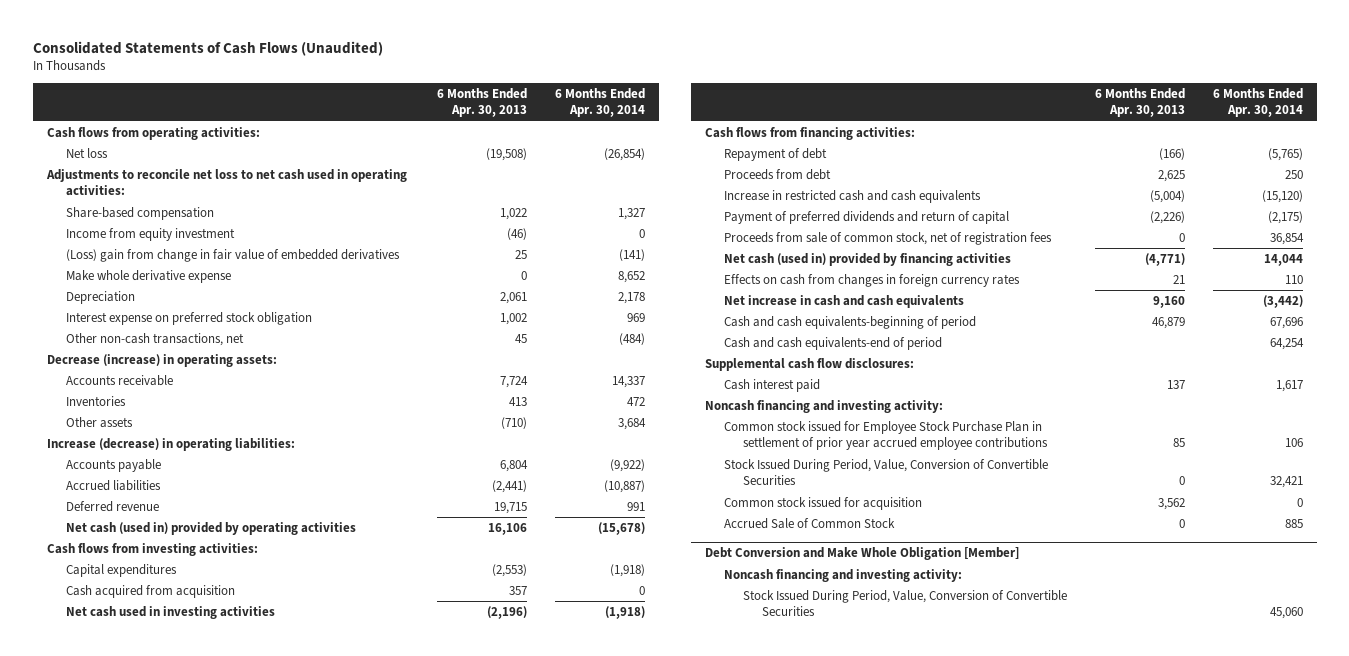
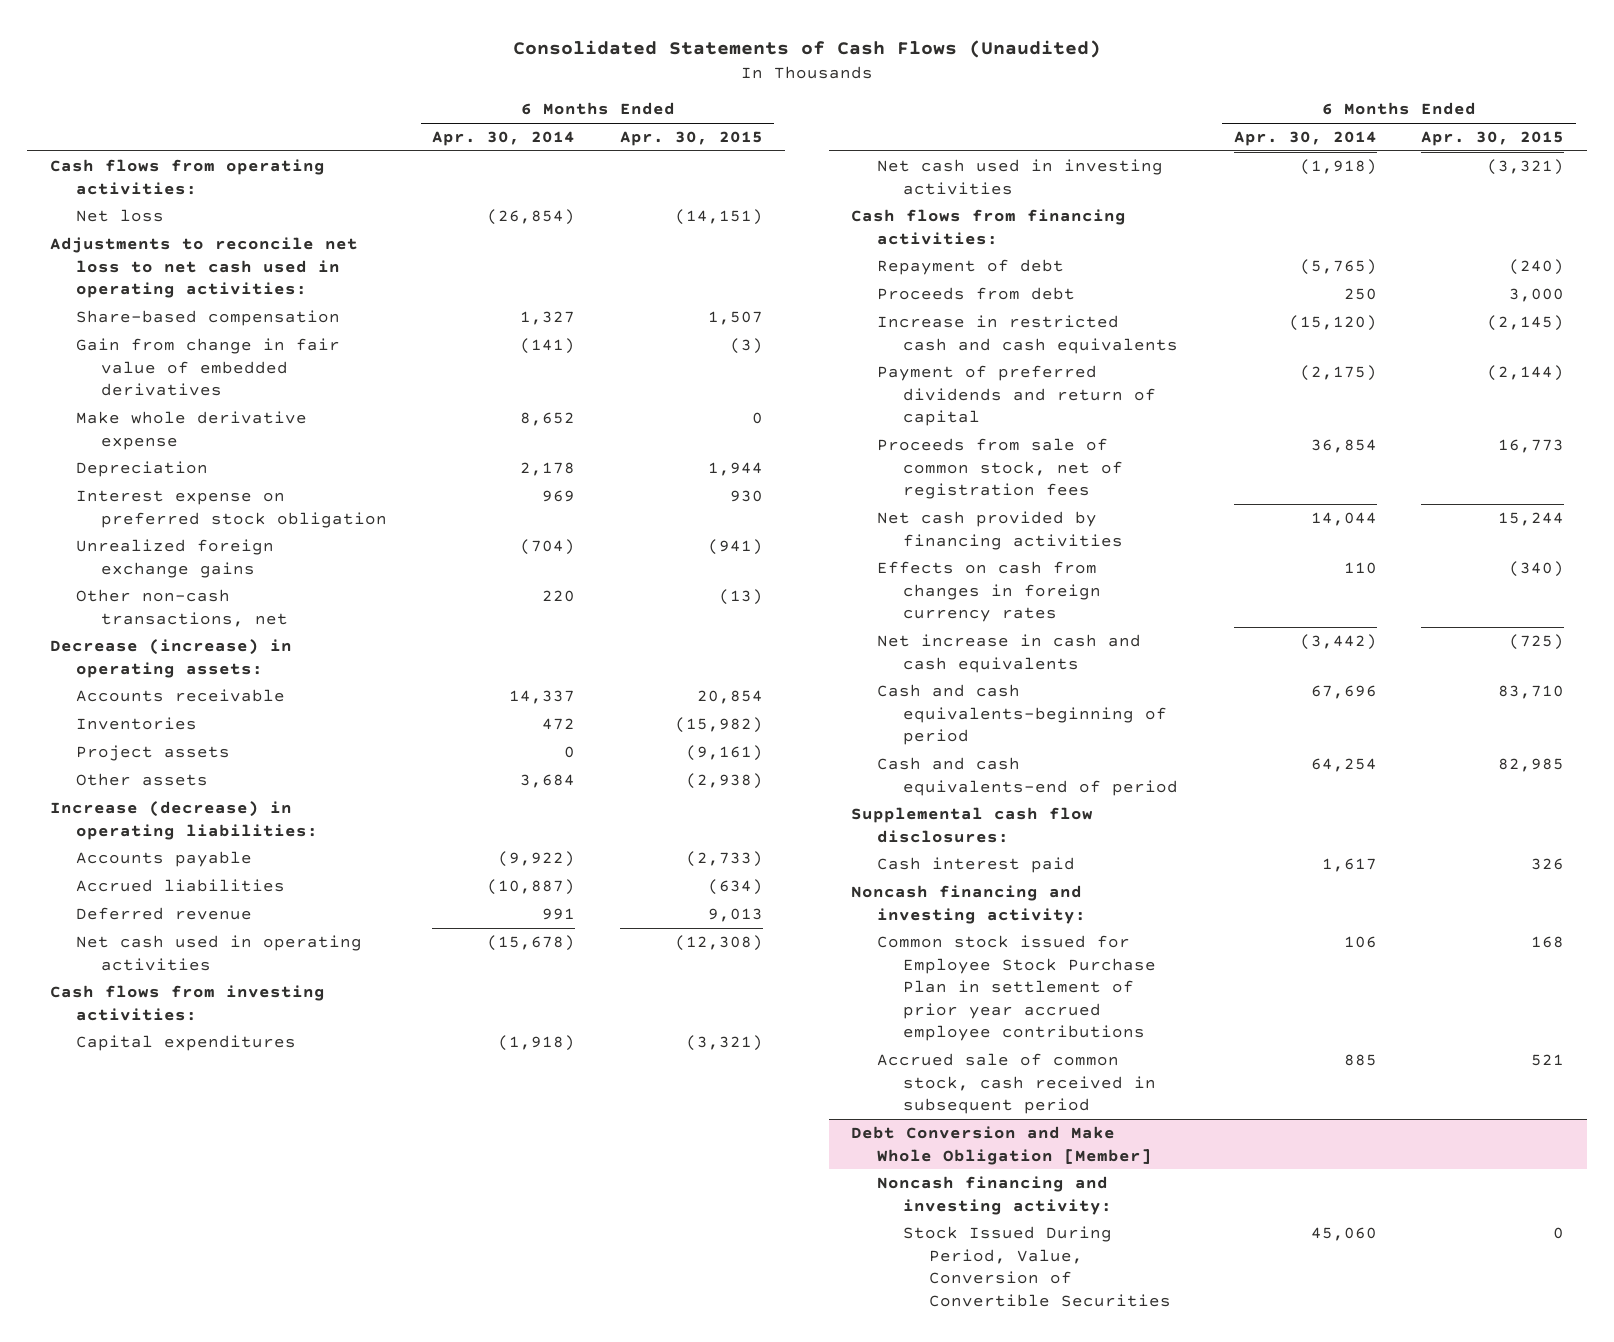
[436,87,527,118] 6 Months Ended Apr. 30, 2013 -> none
none -> [619,131,763,147] Apr. 30, 2015
[65,227,235,241] Income from equity investment -> none
[65,248,400,262] (Loss) gain from change in fair value of embedded derivatives -> [75,338,340,397] Gain from change in fair value of embedded derivatives
none -> [75,539,274,578] Unrealized foreign exchange gains
[618,332,645,345] (484) -> [542,590,576,603] 220
none -> [75,745,230,762] Project assets
[65,521,356,535] Net cash (used in) provided by operating activities -> [75,935,362,971] Net cash used in operating activities
[65,584,235,598] Cash acquired from acquisition -> none
[723,252,1011,266] Net cash (used in) provided by financing activities -> [876,511,1123,550] Net cash provided by financing activities
[723,458,1048,486] Stock Issued During Period, Value, Conversion of Convertible Securities -> none
[723,496,922,510] Common stock issued for acquisition -> none
[723,517,895,529] Accrued Sale of Common Stock -> [876,1053,1156,1115] Accrued sale of common stock, cash received in subsequent period

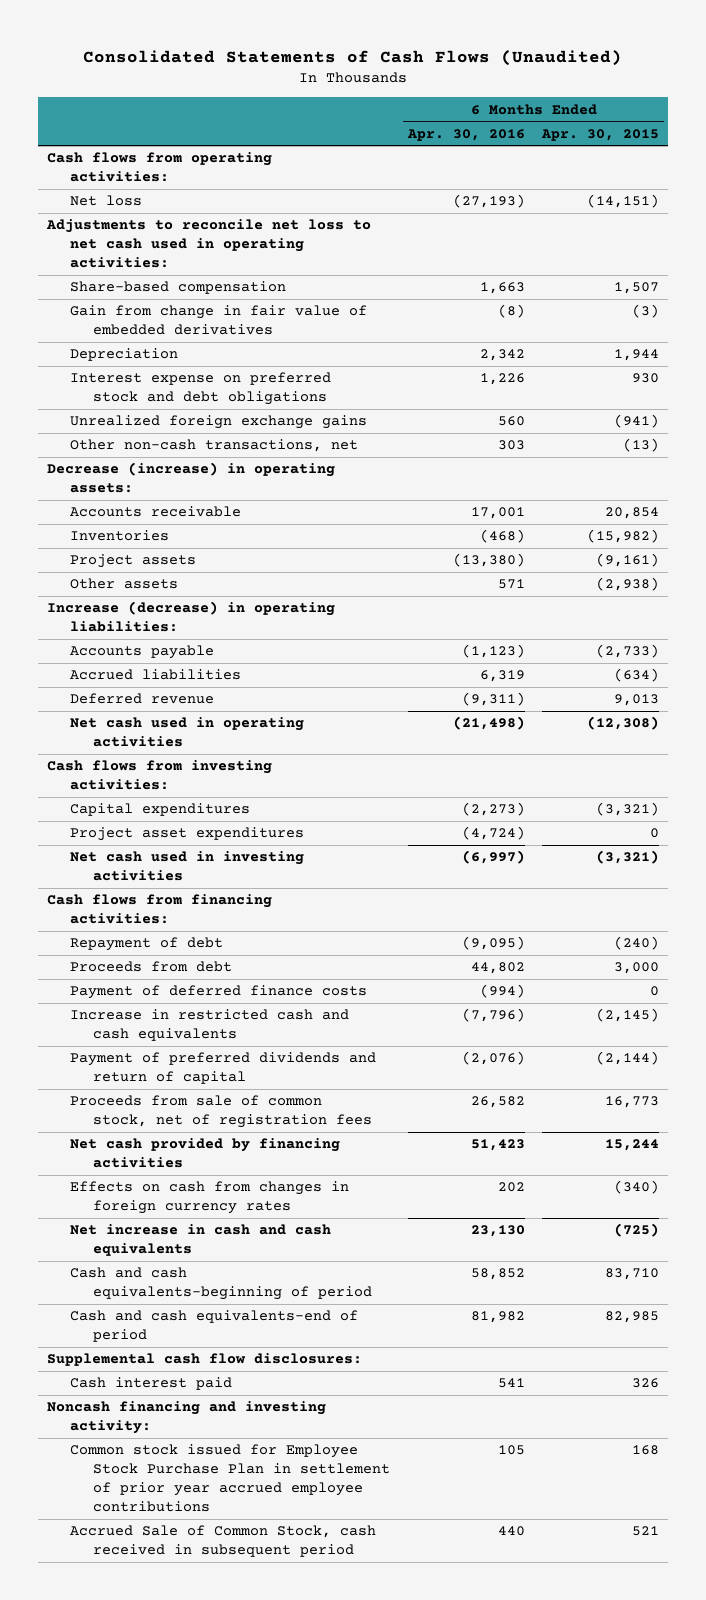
[432,131,576,147] Apr. 30, 2014 -> none
none -> [406,128,525,141] Apr. 30, 2016
[75,411,307,450] Make whole derivative expense -> none
[75,490,388,528] Interest expense on preferred stock obligation -> [70,372,332,406] Interest expense on preferred stock and debt obligations
none -> [70,827,305,842] Project asset expenditures
none -> [70,985,368,1000] Payment of deferred finance costs
[851,1126,1152,1165] Debt Conversion and Make Whole Obligation [Member] -> none
[876,1176,1112,1215] Noncash financing and investing activity: -> none
[902,1226,1171,1307] Stock Issued During Period, Value, Conversion of Convertible Securities -> none
[876,1053,1156,1115] Accrued sale of common stock, cash received in subsequent period -> [70,1525,377,1558] Accrued Sale of Common Stock, cash received in subsequent period

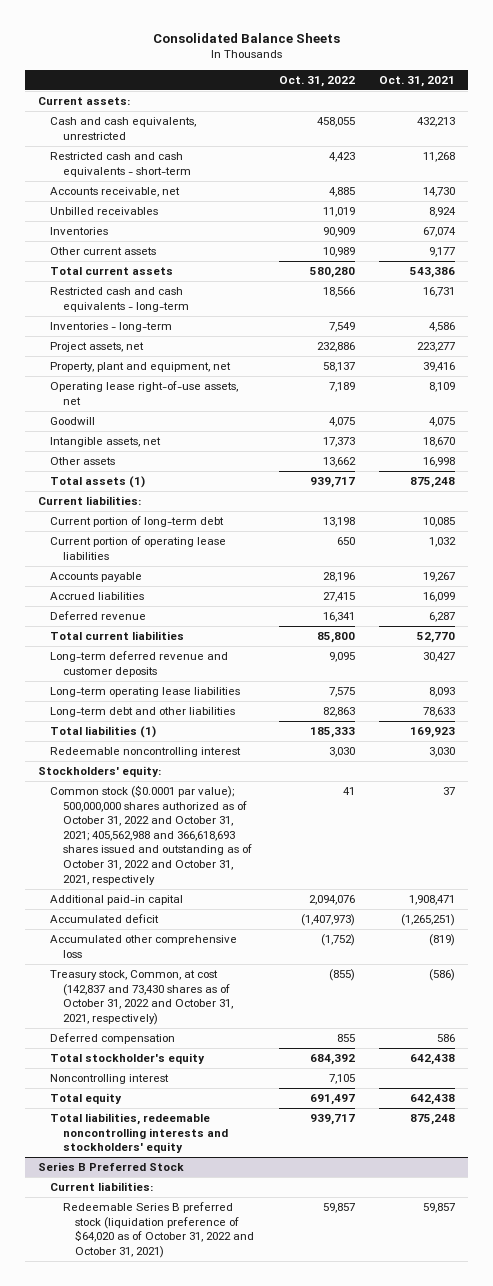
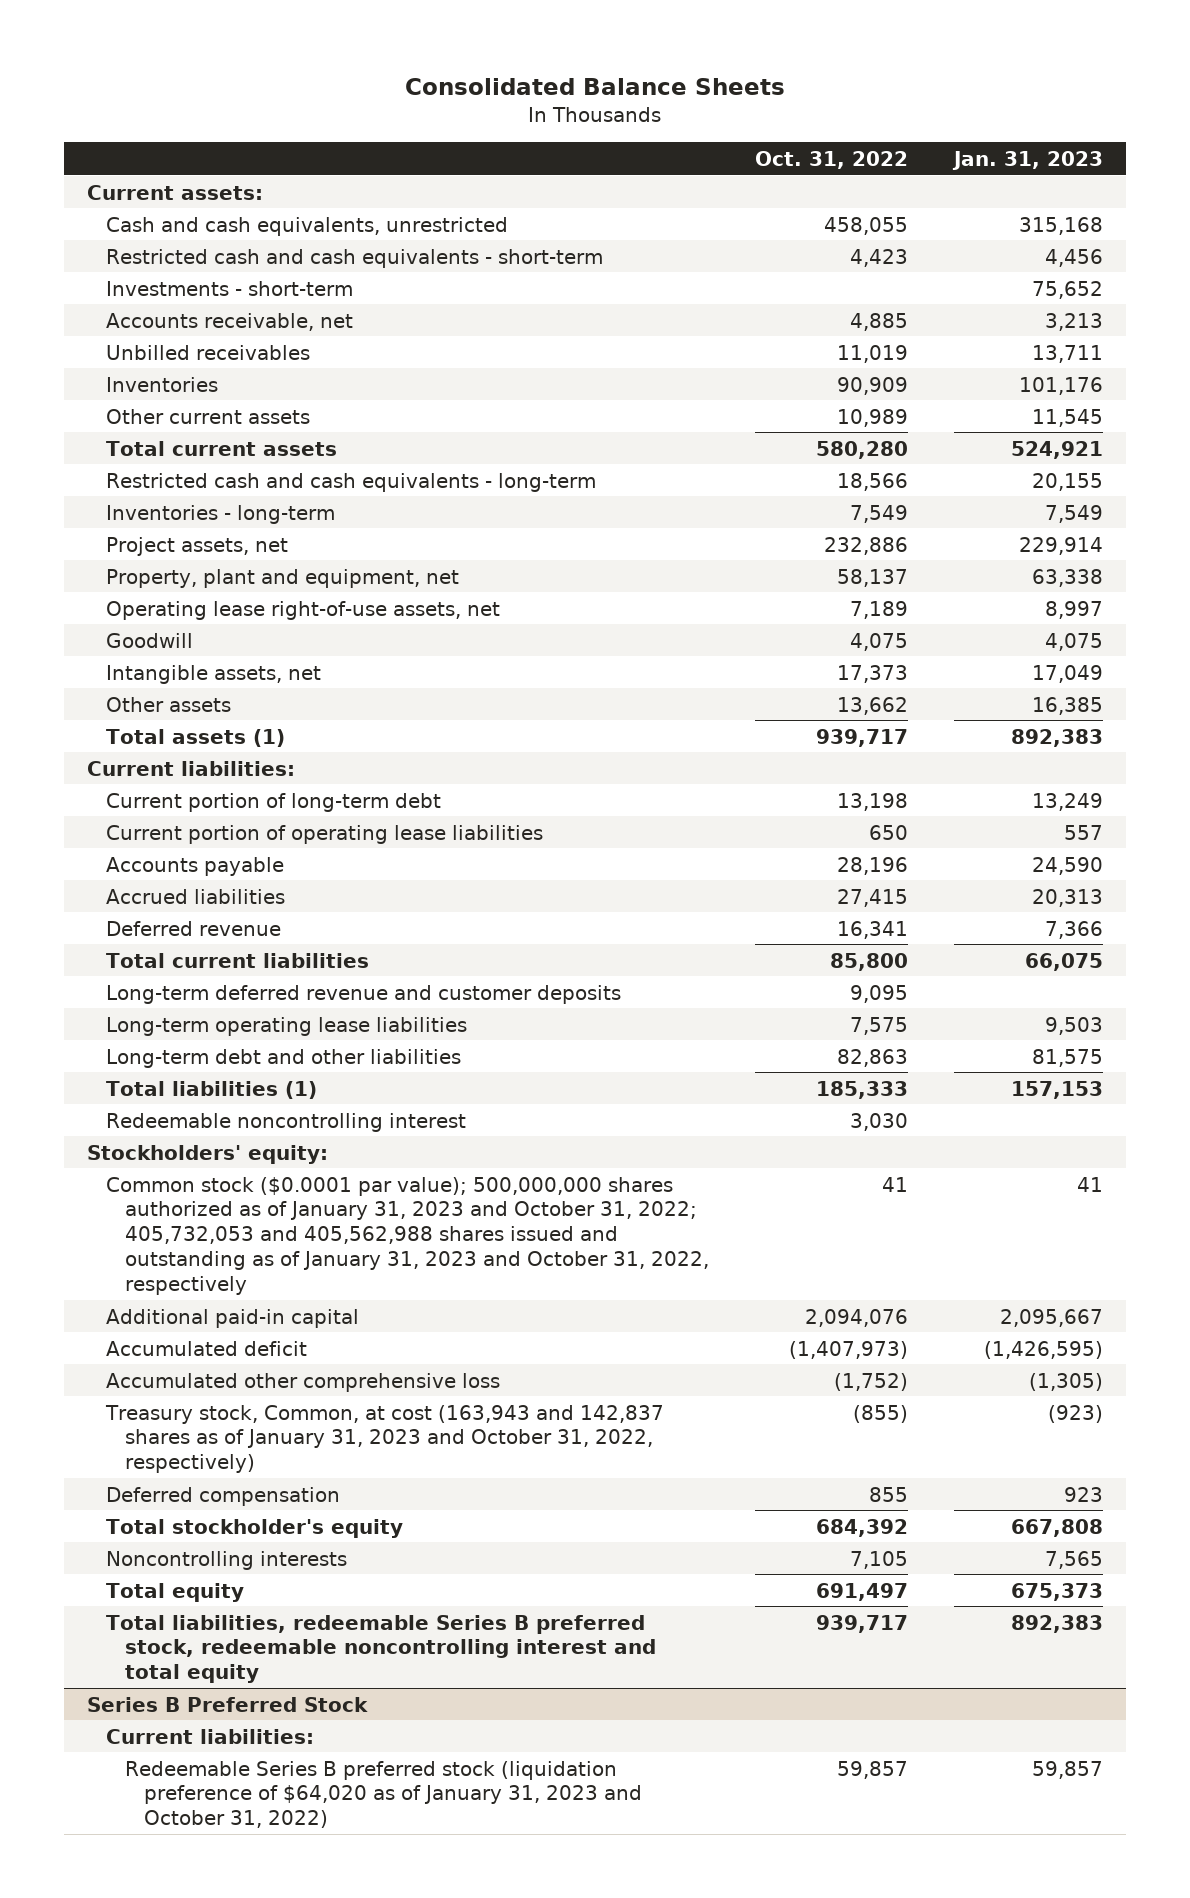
[379,75,456,87] Oct. 31, 2021 -> none
none -> [951,150,1103,170] Jan. 31, 2023
none -> [105,280,353,296] Investments - short-term
[50,785,252,885] Common stock ($0.0001 par value); 500,000,000 shares authorized as of October 31, 2022 and October 31, 2021; 405,562,988 and 366,618,693 shares issued and outstanding as of October 31, 2022 and October 31, 2021, respectively -> [105,1176,710,1295] Common stock ($0.0001 par value); 500,000,000 shares authorized as of January 31, 2023 and October 31, 2022; 405,732,053 and 405,562,988 shares issued and outstanding as of January 31, 2023 and October 31, 2022, respectively
[50,970,233,1025] Treasury stock, Common, at cost (142,837 and 73,430 shares as of October 31, 2022 and October 31, 2021, respectively) -> [104,1404,664,1474] Treasury stock, Common, at cost (163,943 and 142,837 shares as of January 31, 2023 and October 31, 2022, respectively)
[50,1074,170,1085] Noncontrolling interest -> [105,1550,347,1570] Noncontrolling interests
[50,1113,228,1154] Total liabilities, redeemable noncontrolling interests and stockholders' equity -> [105,1614,657,1684] Total liabilities, redeemable Series B preferred stock, redeemable noncontrolling interest and total equity
[62,1202,255,1258] Redeemable Series B preferred stock (liquidation preference of $64,020 as of October 31, 2022 and October 31, 2021) -> [125,1760,643,1829] Redeemable Series B preferred stock (liquidation preference of $64,020 as of January 31, 2023 and October 31, 2022)

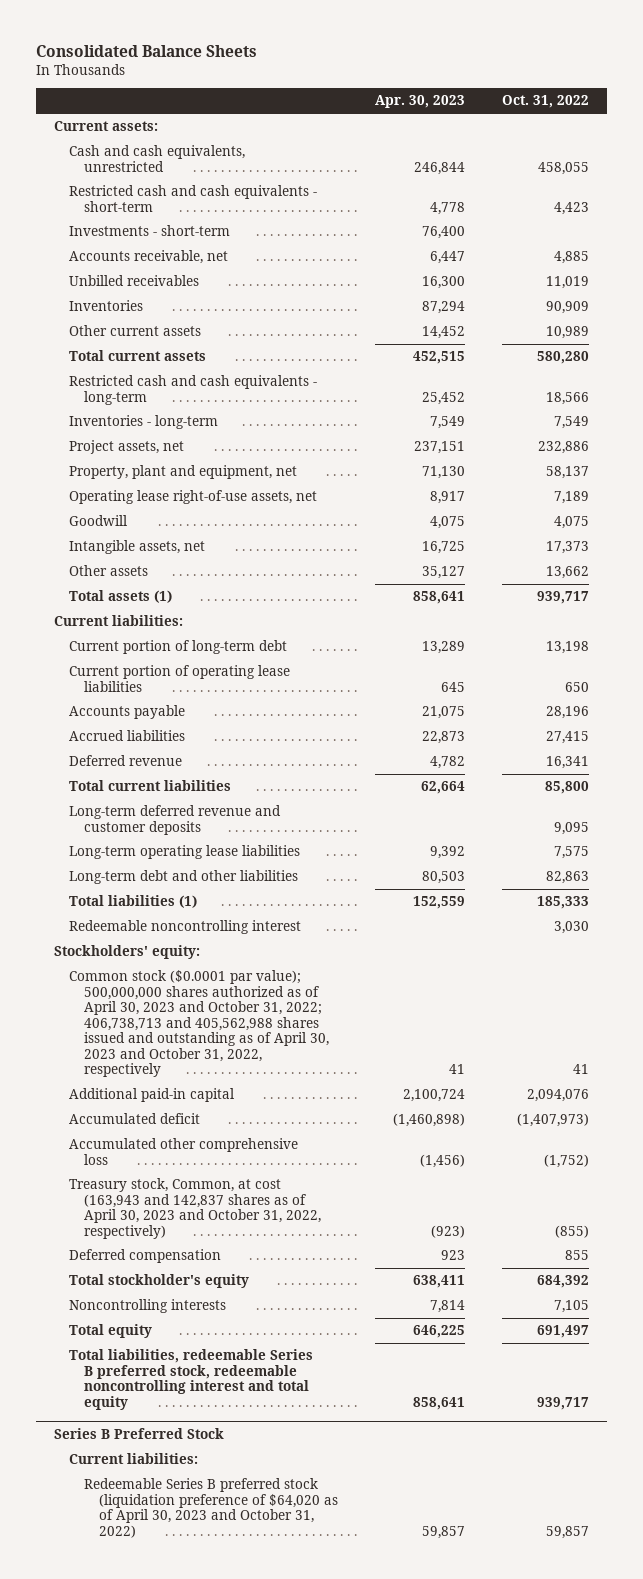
[951,150,1103,170] Jan. 31, 2023 -> none
none -> [375,95,466,109] Apr. 30, 2023
[105,1176,710,1295] Common stock ($0.0001 par value); 500,000,000 shares authorized as of January 31, 2023 and October 31, 2022; 405,732,053 and 405,562,988 shares issued and outstanding as of January 31, 2023 and October 31, 2022, respectively -> [69,970,330,1078] Common stock ($0.0001 par value); 500,000,000 shares authorized as of April 30, 2023 and October 31, 2022; 406,738,713 and 405,562,988 shares issued and outstanding as of April 30, 2023 and October 31, 2022, respectively
[104,1404,664,1474] Treasury stock, Common, at cost (163,943 and 142,837 shares as of January 31, 2023 and October 31, 2022, respectively) -> [69,1178,322,1239] Treasury stock, Common, at cost (163,943 and 142,837 shares as of April 30, 2023 and October 31, 2022, respectively)
[125,1760,643,1829] Redeemable Series B preferred stock (liquidation preference of $64,020 as of January 31, 2023 and October 31, 2022) -> [84,1478,339,1538] Redeemable Series B preferred stock (liquidation preference of $64,020 as of April 30, 2023 and October 31, 2022)

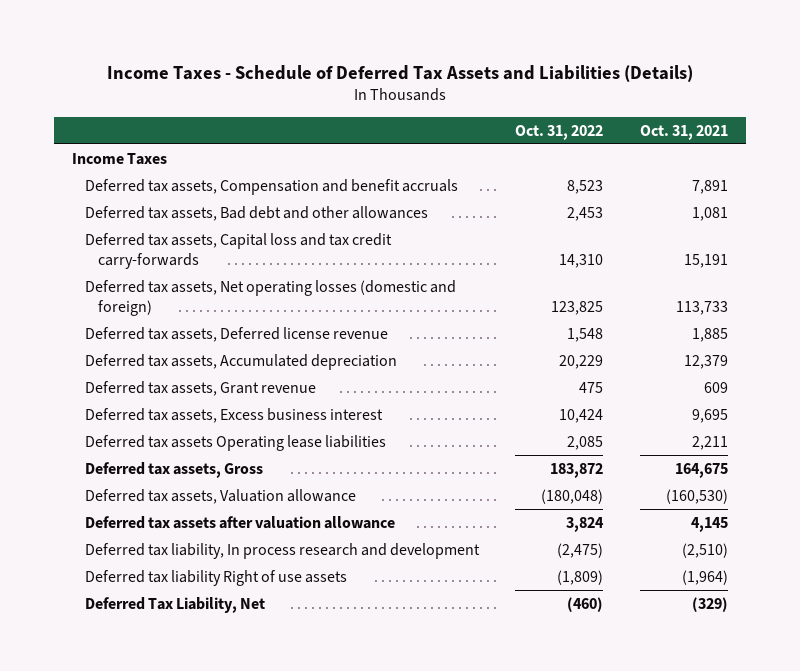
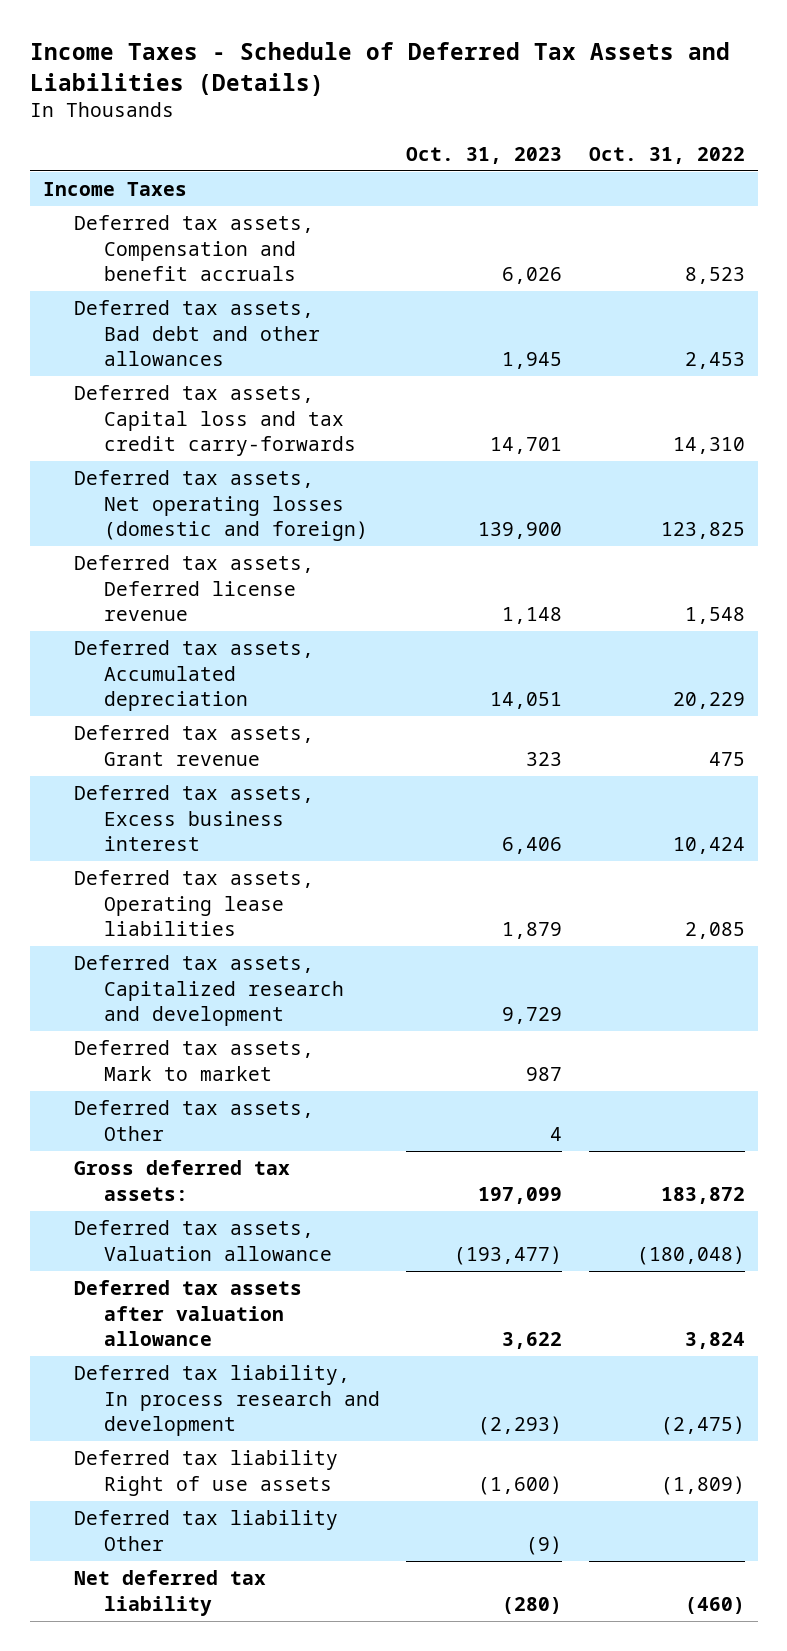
[639,124,728,140] Oct. 31, 2021 -> none
none -> [406,147,563,165] Oct. 31, 2023
[85,434,387,451] Deferred tax assets Operating lease liabilities -> [73,870,314,937] Deferred tax assets, Operating lease liabilities
none -> [73,955,345,1027] Deferred tax assets, Capitalized research and development
none -> [73,1040,314,1081] Deferred tax assets, Mark to market
none -> [73,1100,314,1141] Deferred tax assets, Other
[85,461,264,478] Deferred tax assets, Gross -> [73,1160,290,1201] Gross deferred tax assets:
none -> [73,1510,338,1551] Deferred tax liability Other
[85,596,266,613] Deferred Tax Liability, Net -> [73,1570,266,1616] Net deferred tax liability

